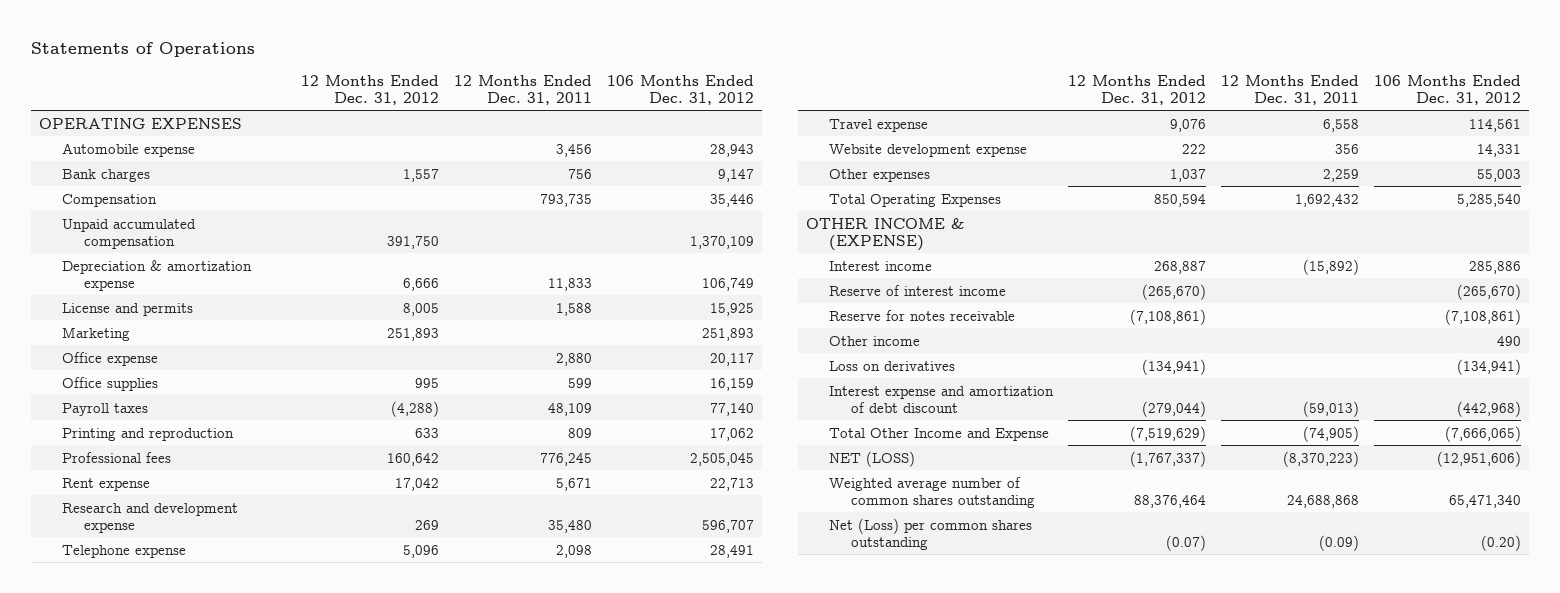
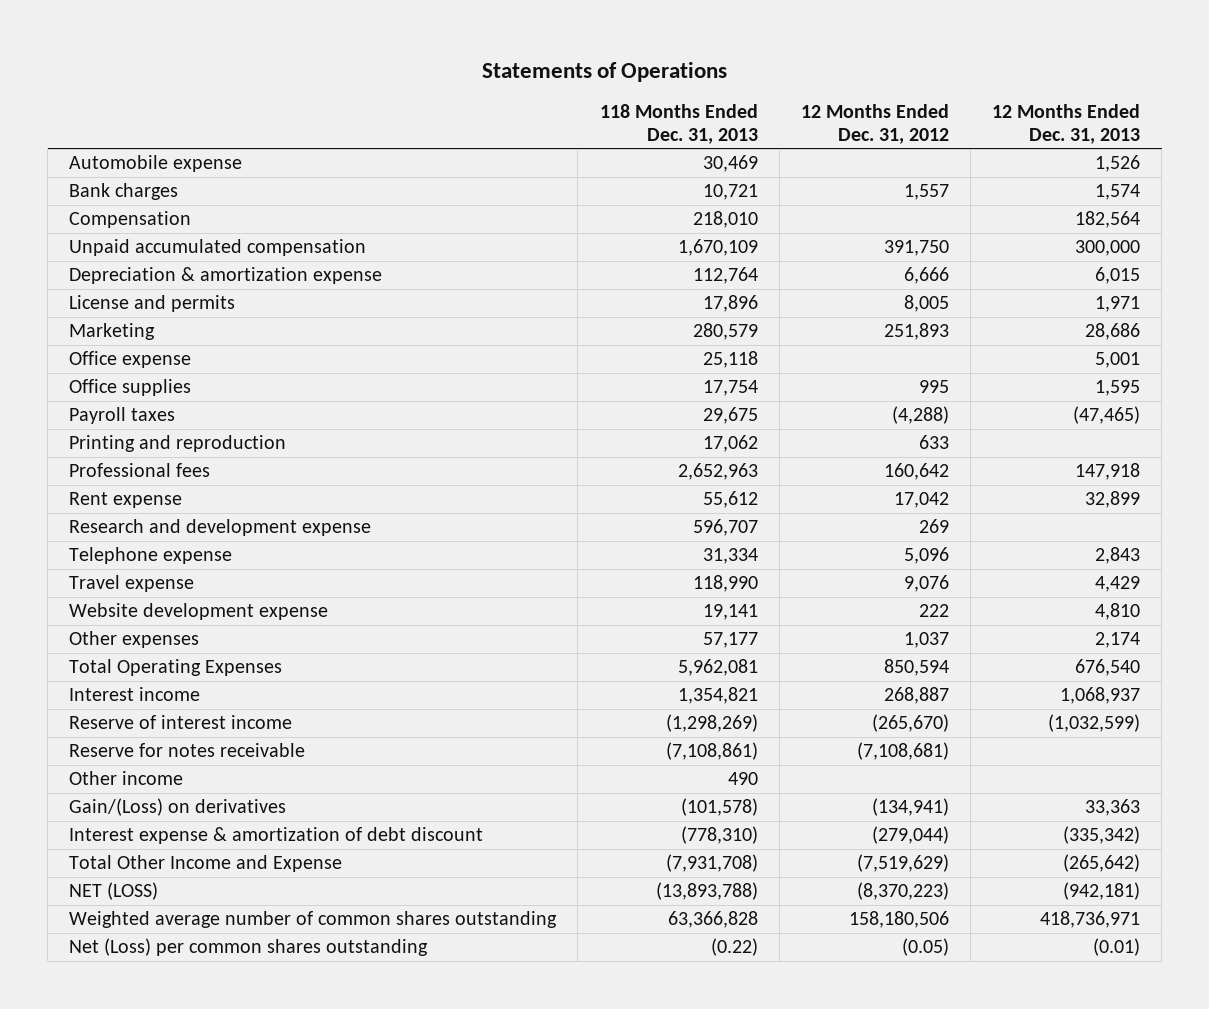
[453,74,592,105] 12 Months Ended Dec. 31, 2011 -> none
[607,74,755,105] 106 Months Ended Dec. 31, 2012 -> none
none -> [599,104,758,144] 118 Months Ended Dec. 31, 2013
none -> [991,104,1140,144] 12 Months Ended Dec. 31, 2013
[38,117,242,129] OPERATING EXPENSES -> none
[805,217,964,251] OTHER INCOME & (EXPENSE) -> none
[1129,308,1206,325] (7,108,861) -> [856,742,949,761] (7,108,681)
[828,360,955,371] Loss on derivatives -> [69,798,287,817] Gain/(Loss) on derivatives
[828,385,1054,413] Interest expense and amortization of debt discount -> [69,827,484,845] Interest expense & amortization of debt discount
[1129,450,1206,467] (1,767,337) -> [856,882,949,901] (8,370,223)
[1133,494,1206,508] 88,376,464 -> [848,911,949,929] 158,180,506
[1165,534,1206,551] (0.07) -> [901,938,949,957] (0.05)

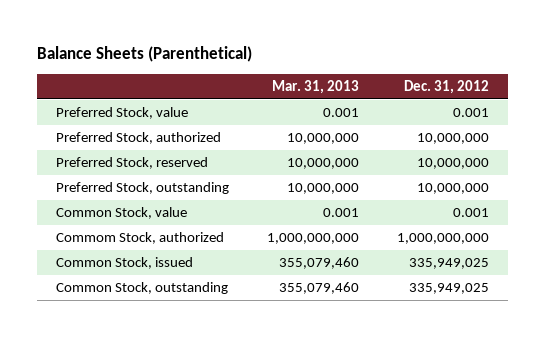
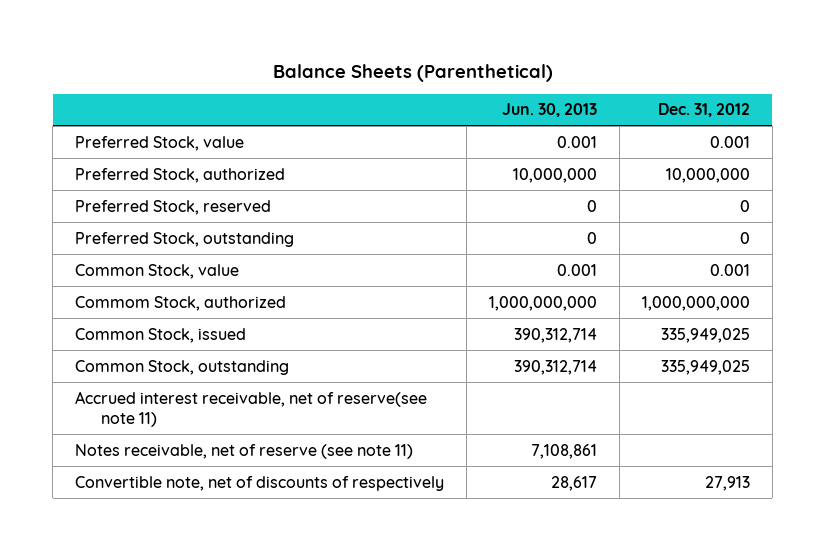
[271,79,359,94] Mar. 31, 2013 -> none
none -> [502,103,598,118] Jun. 30, 2013
[416,158,489,170] 10,000,000 -> [740,199,751,212] 0
[416,183,489,195] 10,000,000 -> [740,231,751,244] 0
none -> [75,390,428,428] Accrued interest receivable, net of reserve(see note 11)
none -> [75,443,414,459] Notes receivable, net of reserve (see note 11)
none -> [75,475,445,491] Convertible note, net of discounts of respectively

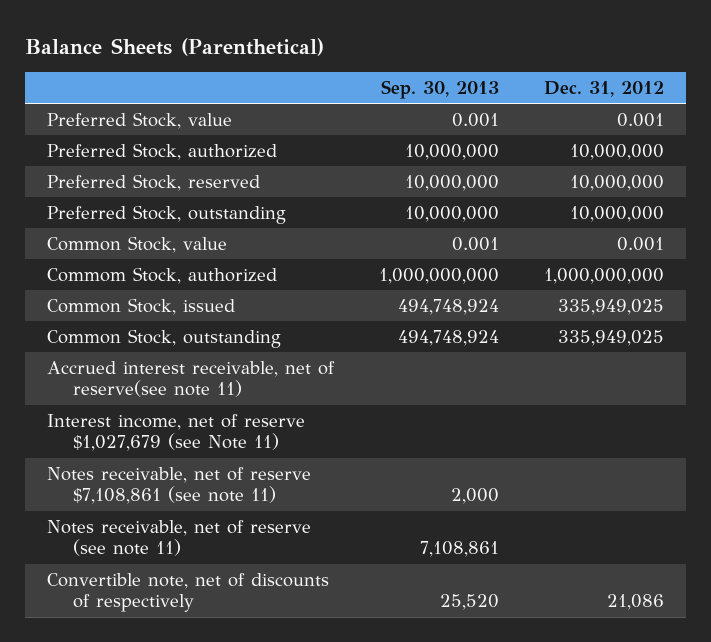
[502,103,598,118] Jun. 30, 2013 -> none
none -> [380,80,499,100] Sep. 30, 2013
[740,199,751,212] 0 -> [569,174,664,191] 10,000,000
[740,231,751,244] 0 -> [569,205,664,222] 10,000,000
none -> [47,413,306,452] Interest income, net of reserve $1,027,679 (see Note 11)
none -> [47,466,312,505] Notes receivable, net of reserve $7,108,861 (see note 11)
[705,475,751,491] 27,913 -> [606,594,664,611] 21,086

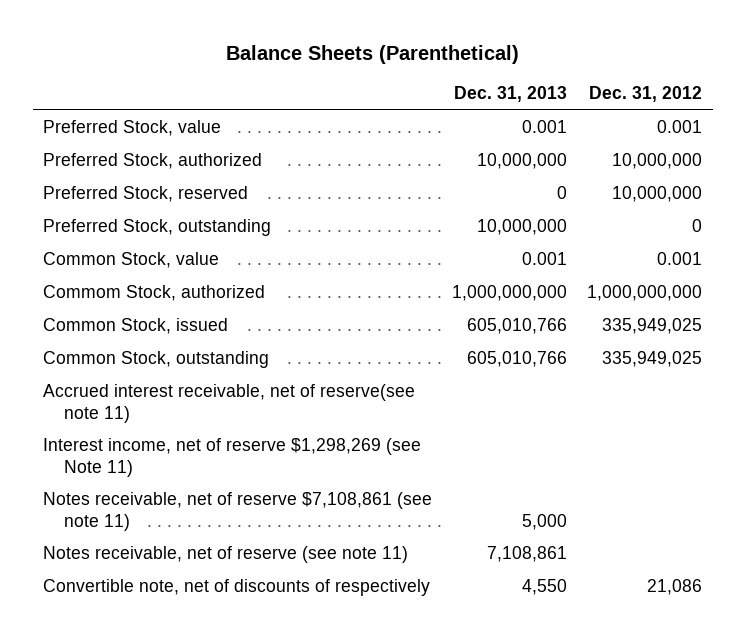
[380,80,499,100] Sep. 30, 2013 -> none
none -> [454,86,568,103] Dec. 31, 2013
[569,205,664,222] 10,000,000 -> [692,219,703,233] 0
[47,413,306,452] Interest income, net of reserve $1,027,679 (see Note 11) -> [43,438,422,477] Interest income, net of reserve $1,298,269 (see Note 11)

